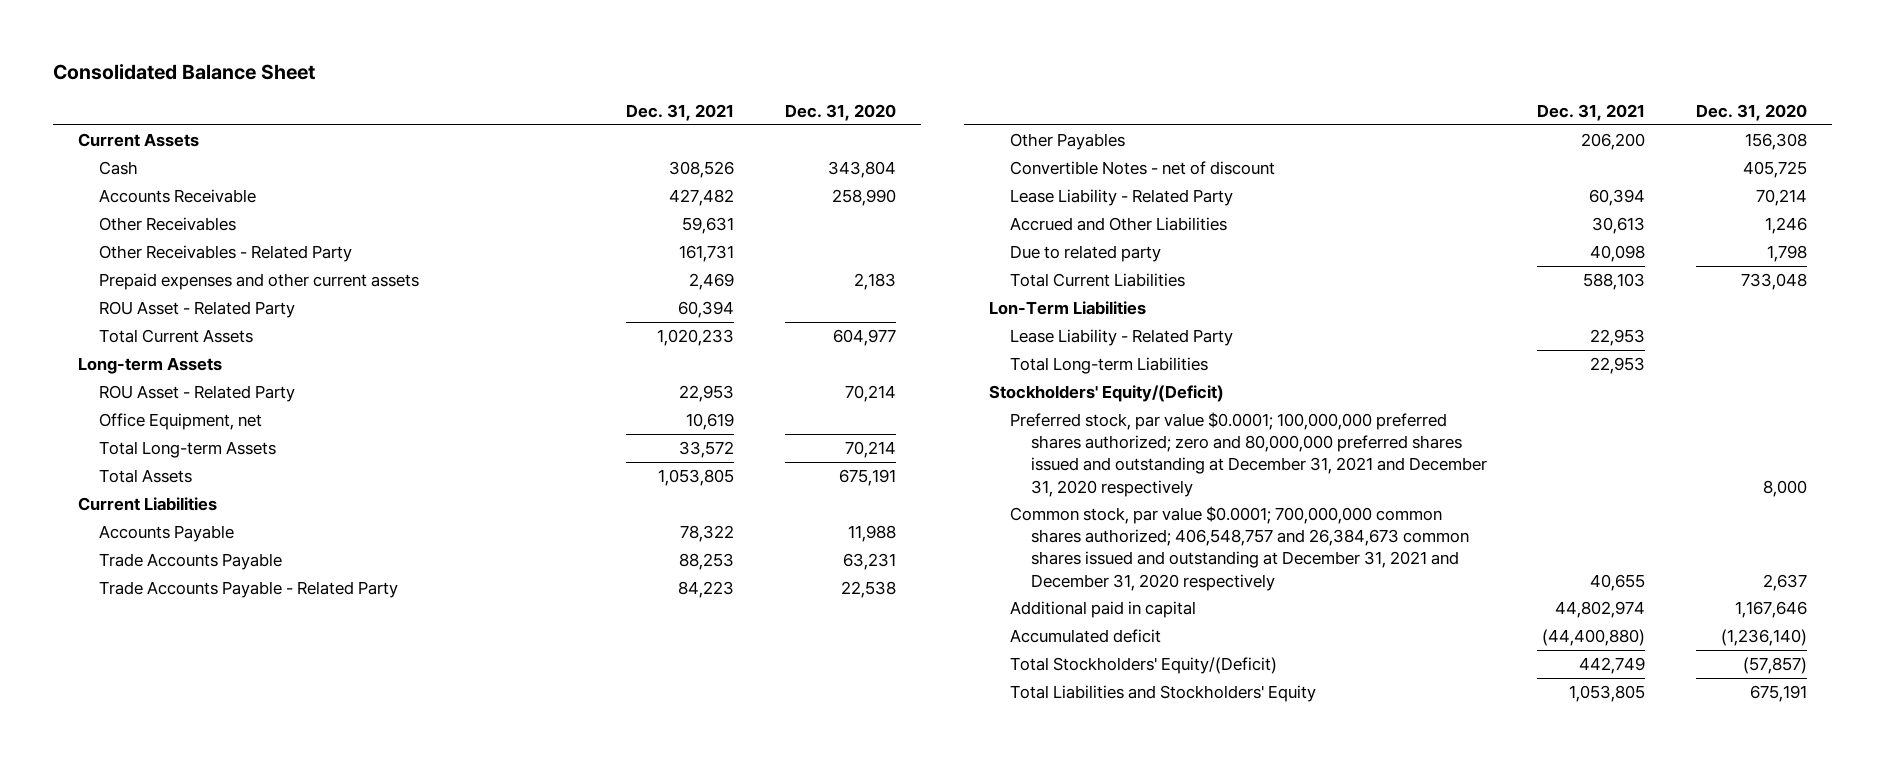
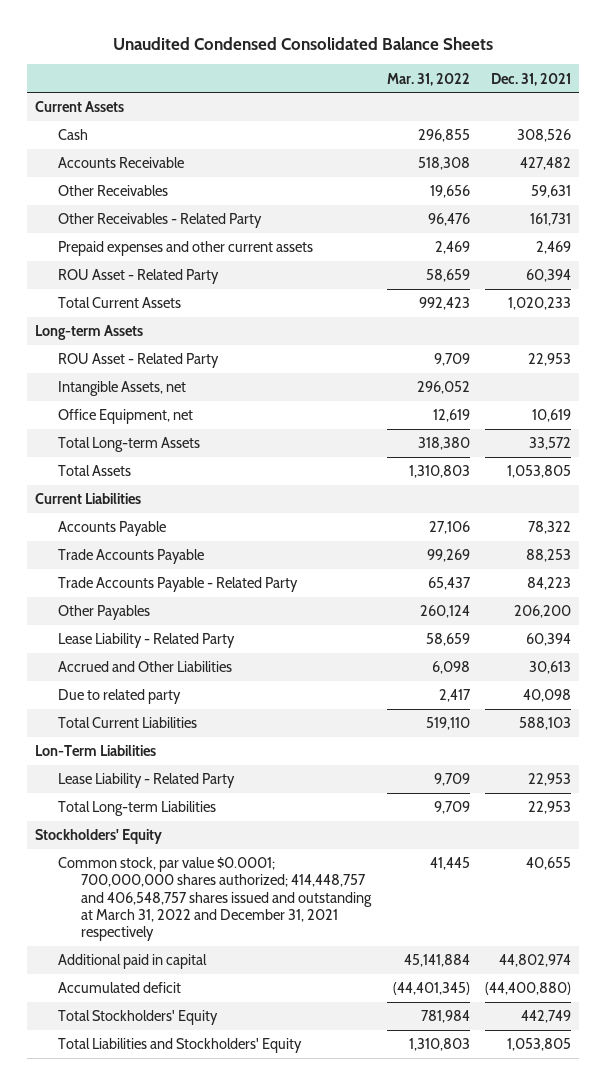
[52,64,315,81] Consolidated Balance Sheet -> [112,36,493,50] Unaudited Condensed Consolidated Balance Sheets
[784,103,896,121] Dec. 31, 2020 -> none
none -> [386,72,470,86] Mar. 31, 2022
none -> [57,381,186,397] Intangible Assets, net
[1010,161,1276,176] Convertible Notes - net of discount -> none
[1010,412,1487,497] Preferred stock, par value $0.0001; 100,000,000 preferred shares authorized; zero and 80,000,000 preferred shares issued and outstanding at December 31, 2021 and December 31, 2020 respectively -> none
[989,385,1225,403] Stockholders' Equity/(Deficit) -> [34,829,162,845] Stockholders' Equity
[1010,506,1469,591] Common stock, par value $0.0001; 700,000,000 common shares authorized; 406,548,757 and 26,384,673 common shares issued and outstanding at December 31, 2021 and December 31, 2020 respectively -> [57,857,373,942] Common stock, par value $0.0001; 700,000,000 shares authorized; 414,448,757 and 406,548,757 shares issued and outstanding at March 31, 2022 and December 31, 2021 respectively
[1010,657,1278,675] Total Stockholders' Equity/(Deficit) -> [57,1010,218,1026] Total Stockholders' Equity

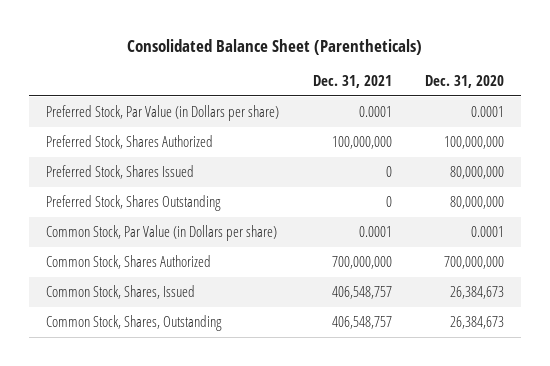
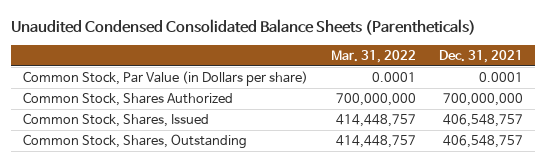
[127,38,423,55] Consolidated Balance Sheet (Parentheticals) -> [11,18,477,35] Unaudited Condensed Consolidated Balance Sheets (Parentheticals)
[425,75,505,89] Dec. 31, 2020 -> none
none -> [331,49,417,63] Mar. 31, 2022
[45,104,279,121] Preferred Stock, Par Value (in Dollars per share) -> none
[45,134,213,149] Preferred Stock, Shares Authorized -> none
[45,164,194,179] Preferred Stock, Shares Issued -> none
[45,194,221,211] Preferred Stock, Shares Outstanding -> none

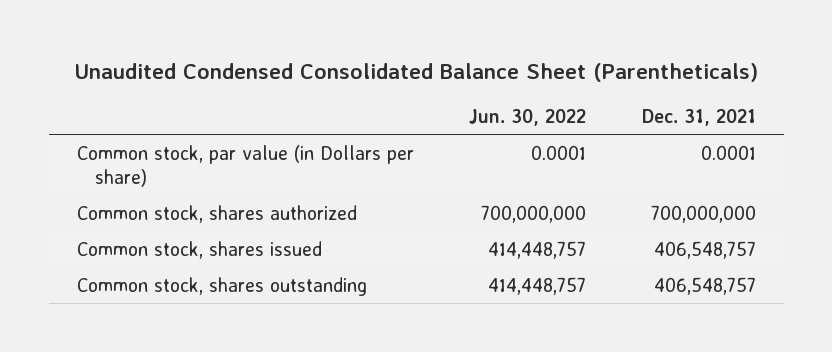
[11,18,477,35] Unaudited Condensed Consolidated Balance Sheets (Parentheticals) -> [74,62,759,82] Unaudited Condensed Consolidated Balance Sheet (Parentheticals)
[331,49,417,63] Mar. 31, 2022 -> none
none -> [469,108,587,126] Jun. 30, 2022
[22,71,308,87] Common Stock, Par Value (in Dollars per share) -> [76,144,414,187] Common stock, par value (in Dollars per share)
[22,92,233,107] Common Stock, Shares Authorized -> [76,204,357,223] Common stock, shares authorized
[22,113,209,128] Common Stock, Shares, Issued -> [76,240,322,259] Common stock, shares issued
[22,134,247,150] Common Stock, Shares, Outstanding -> [76,276,367,296] Common stock, shares outstanding

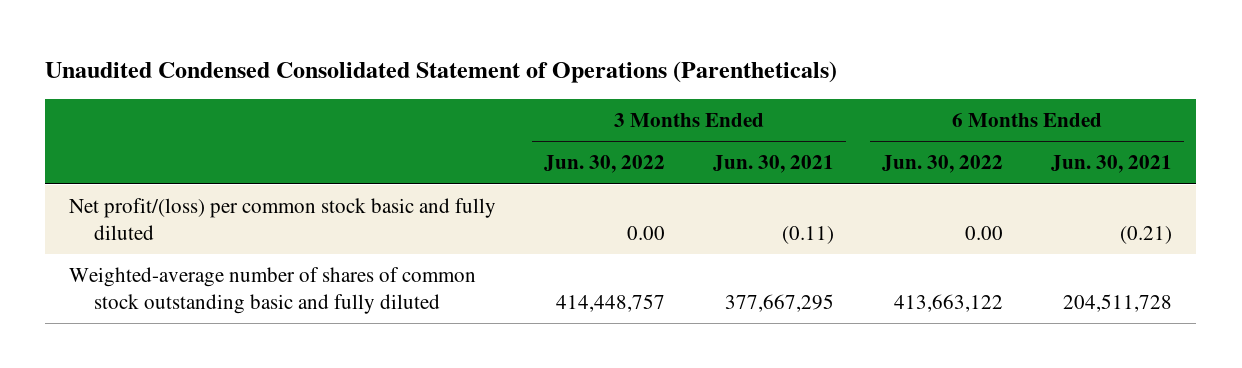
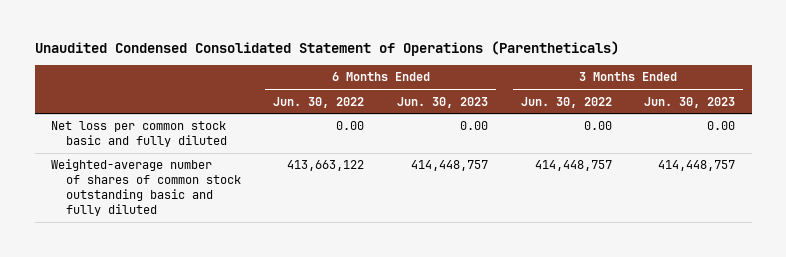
[713,155,835,174] Jun. 30, 2021 -> none
[1051,155,1173,174] Jun. 30, 2021 -> none
none -> [397,96,489,108] Jun. 30, 2023
none -> [644,96,736,108] Jun. 30, 2023
[69,198,497,240] Net profit/(loss) per common stock basic and fully diluted -> [51,121,227,148] Net loss per common stock basic and fully diluted

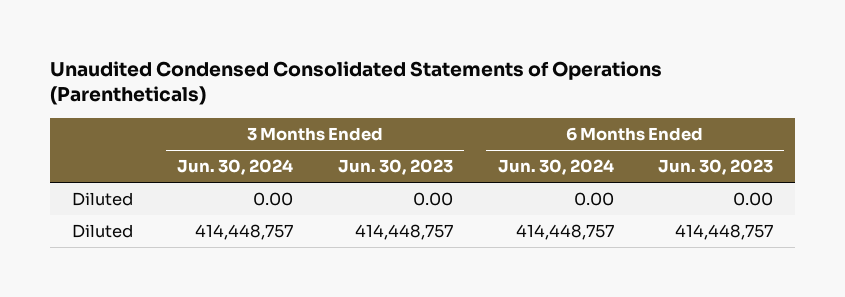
[34,41,619,57] Unaudited Condensed Consolidated Statement of Operations (Parentheticals) -> [49,60,662,106] Unaudited Condensed Consolidated Statements of Operations (Parentheticals)
[273,96,365,108] Jun. 30, 2022 -> none
[520,96,612,108] Jun. 30, 2022 -> none
none -> [177,159,294,176] Jun. 30, 2024
none -> [497,159,614,176] Jun. 30, 2024
[51,121,227,148] Net loss per common stock basic and fully diluted -> [71,192,133,207] Diluted
[51,159,241,217] Weighted-average number of shares of common stock outstanding basic and fully diluted -> [71,224,133,239] Diluted

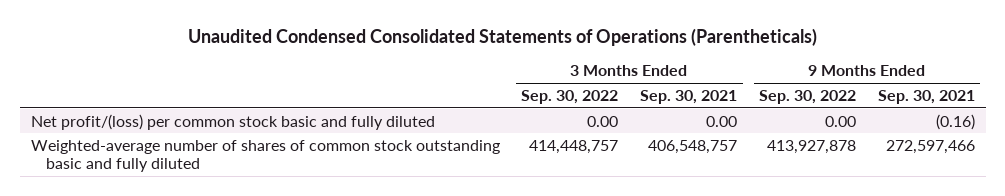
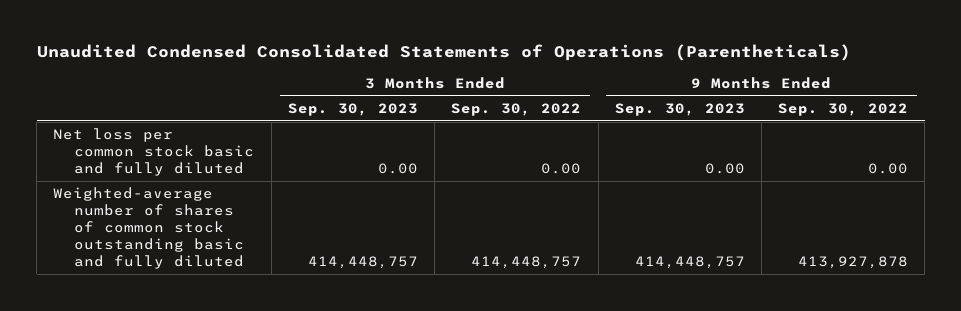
[640,89,738,104] Sep. 30, 2021 -> none
[877,89,975,104] Sep. 30, 2021 -> none
none -> [287,102,418,116] Sep. 30, 2023
none -> [614,102,745,116] Sep. 30, 2023
[30,113,435,130] Net profit/(loss) per common stock basic and fully diluted -> [53,128,255,177] Net loss per common stock basic and fully diluted

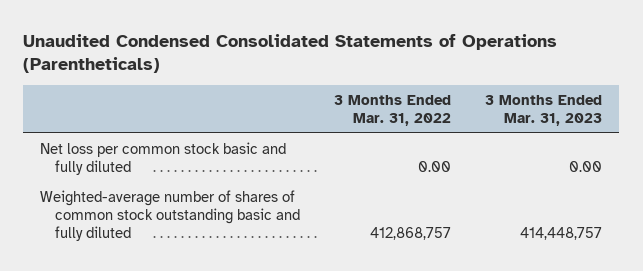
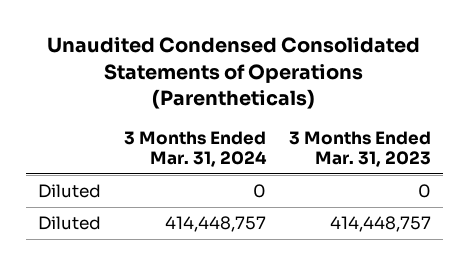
[333,95,451,127] 3 Months Ended Mar. 31, 2022 -> none
none -> [123,130,267,167] 3 Months Ended Mar. 31, 2024
[40,141,287,176] Net loss per common stock basic and fully diluted -> none
none -> [37,184,101,199] Diluted
[40,189,300,242] Weighted-average number of shares of common stock outstanding basic and fully diluted -> [37,216,101,231] Diluted

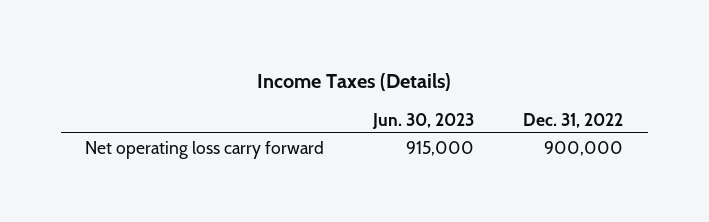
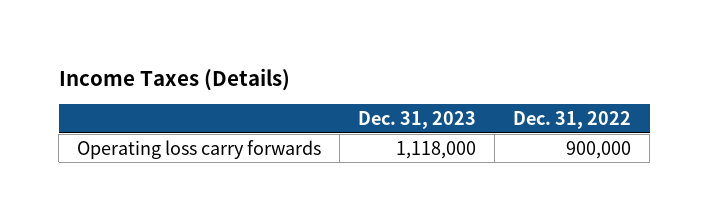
[372,112,475,129] Jun. 30, 2023 -> none
none -> [358,111,477,130] Dec. 31, 2023
[85,140,325,159] Net operating loss carry forward -> [77,139,322,159] Operating loss carry forwards

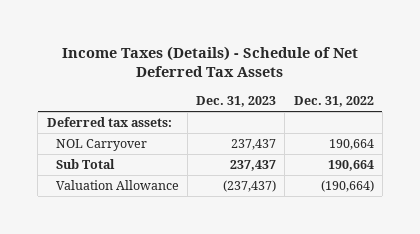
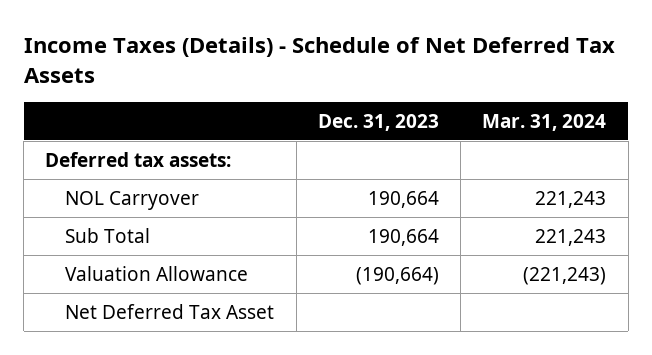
[293,96,374,108] Dec. 31, 2022 -> none
none -> [482,113,607,131] Mar. 31, 2024
[231,139,277,151] 237,437 -> [367,190,439,208] 190,664
[230,160,277,172] 237,437 -> [367,228,439,246] 190,664
[223,180,277,193] (237,437) -> [355,266,439,285] (190,664)
none -> [65,303,275,319] Net Deferred Tax Asset

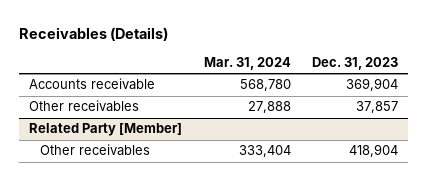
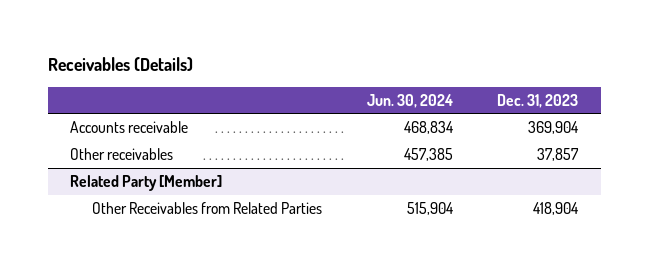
[203,56,291,70] Mar. 31, 2024 -> none
none -> [366,93,453,108] Jun. 30, 2024
[39,144,150,157] Other receivables -> [91,202,322,215] Other Receivables from Related Parties

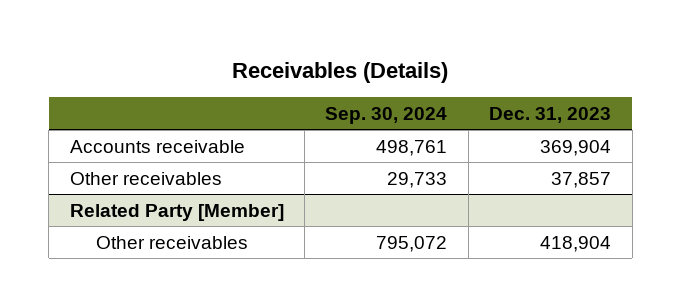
[366,93,453,108] Jun. 30, 2024 -> none
none -> [325,106,448,124] Sep. 30, 2024
[91,202,322,215] Other Receivables from Related Parties -> [96,235,249,249] Other receivables

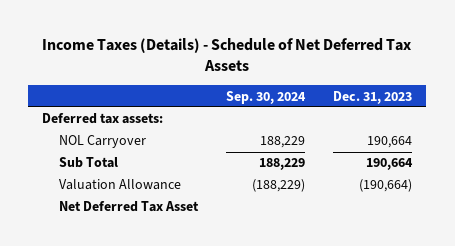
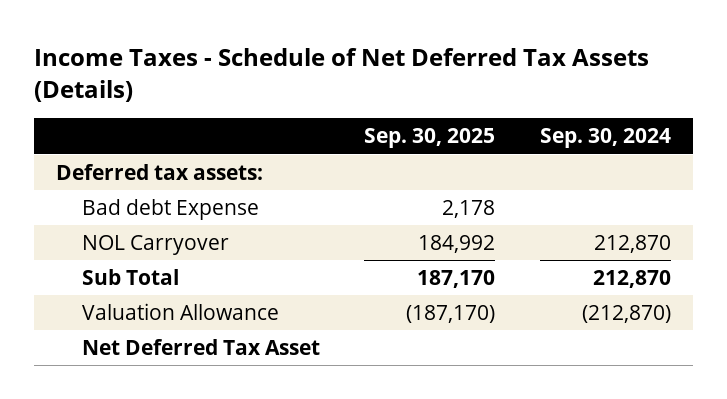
[42,37,412,72] Income Taxes (Details) - Schedule of Net Deferred Tax Assets -> [33,47,649,102] Income Taxes - Schedule of Net Deferred Tax Assets (Details)
[333,90,413,104] Dec. 31, 2023 -> none
none -> [364,128,496,149] Sep. 30, 2025
none -> [81,198,259,220] Bad debt Expense
[260,136,306,149] 188,229 -> [593,234,671,253] 212,870
[259,158,306,171] 188,229 -> [592,269,671,288] 212,870
[252,179,306,193] (188,229) -> [581,304,671,323] (212,870)

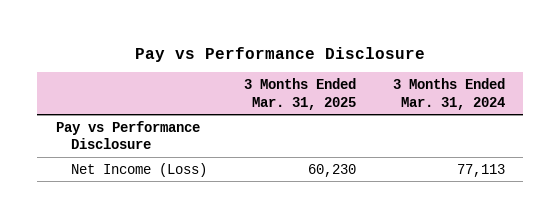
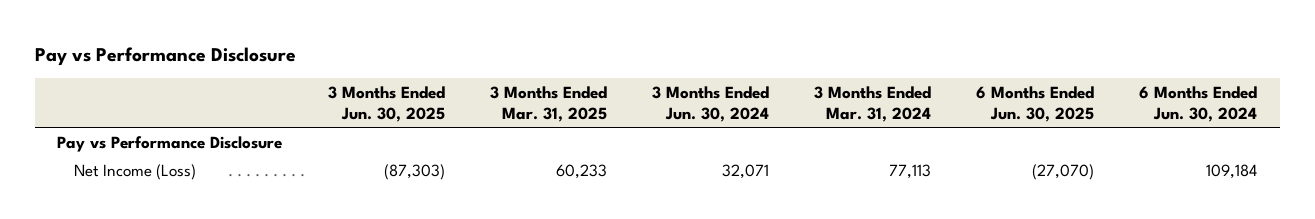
none -> [327,86,445,122] 3 Months Ended Jun. 30, 2025
none -> [651,86,769,122] 3 Months Ended Jun. 30, 2024
none -> [976,86,1095,122] 6 Months Ended Jun. 30, 2025
none -> [1139,86,1258,122] 6 Months Ended Jun. 30, 2024
[308,163,357,177] 60,230 -> [555,163,607,179] 60,233

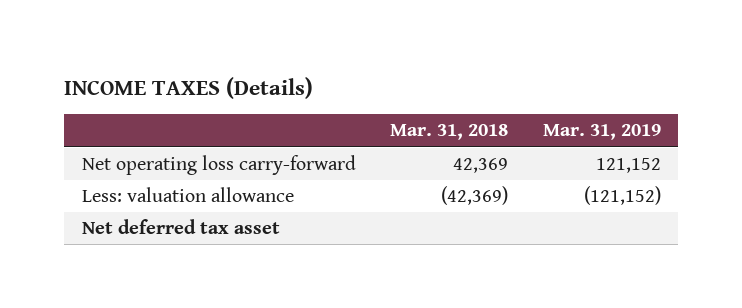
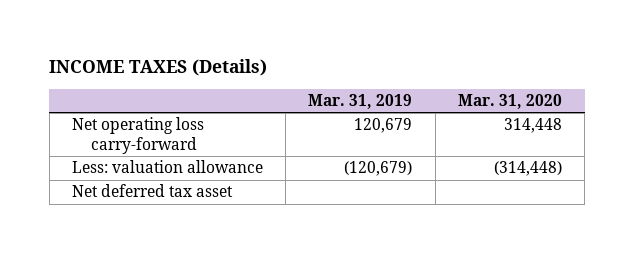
[390,124,509,141] Mar. 31, 2018 -> none
none -> [457,93,562,109] Mar. 31, 2020
[595,158,661,174] 121,152 -> [354,118,413,134] 120,679
[583,186,661,206] (121,152) -> [344,161,413,177] (120,679)

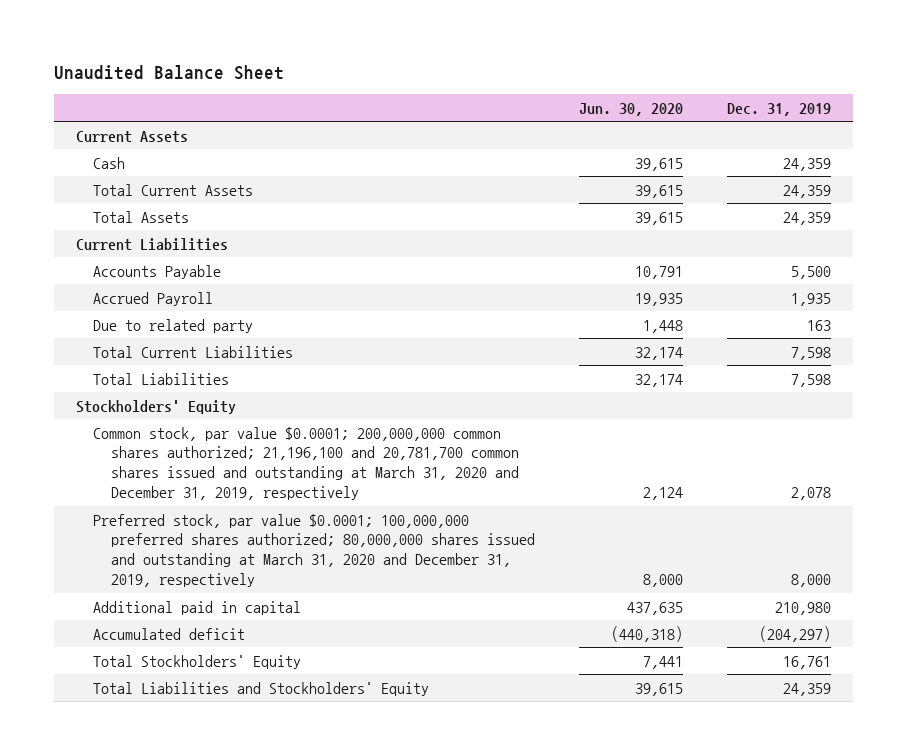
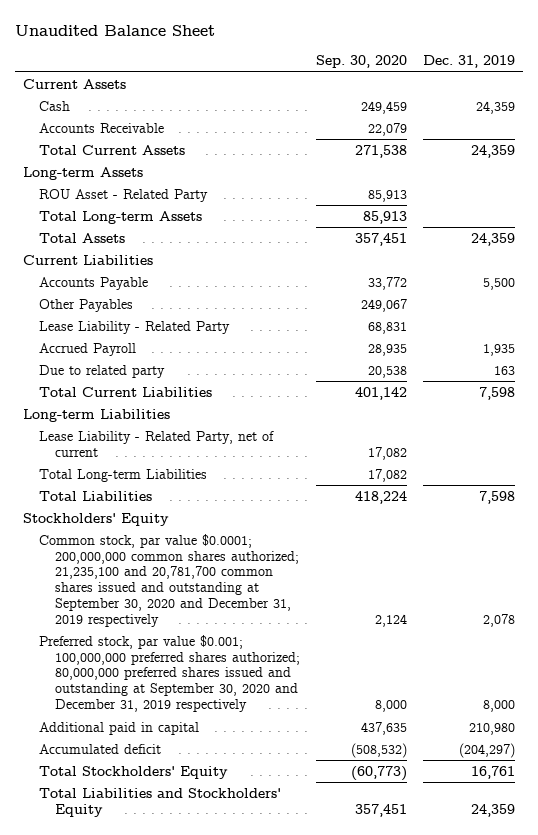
[578,102,683,116] Jun. 30, 2020 -> none
none -> [315,55,407,69] Sep. 30, 2020
none -> [39,122,165,133] Accounts Receivable
none -> [23,166,144,180] Long-term Assets
none -> [39,188,209,202] ROU Asset - Related Party
none -> [39,210,203,224] Total Long-term Assets
none -> [39,298,134,312] Other Payables
none -> [39,320,231,334] Lease Liability - Related Party
none -> [23,408,171,422] Long-term Liabilities
none -> [39,430,275,457] Lease Liability - Related Party, net of current
none -> [39,468,208,482] Total Long-term Liabilities
[93,426,519,501] Common stock, par value $0.0001; 200,000,000 common shares authorized; 21,196,100 and 20,781,700 common shares issued and outstanding at March 31, 2020 and December 31, 2019, respectively -> [39,533,299,628] Common stock, par value $0.0001; 200,000,000 common shares authorized; 21,235,100 and 20,781,700 common shares issued and outstanding at September 30, 2020 and December 31, 2019 respectively
[93,513,535,588] Preferred stock, par value $0.0001; 100,000,000 preferred shares authorized; 80,000,000 shares issued and outstanding at March 31, 2020 and December 31, 2019, respectively -> [39,634,300,713] Preferred stock, par value $0.001; 100,000,000 preferred shares authorized; 80,000,000 preferred shares issued and outstanding at September 30, 2020 and December 31, 2019 respectively

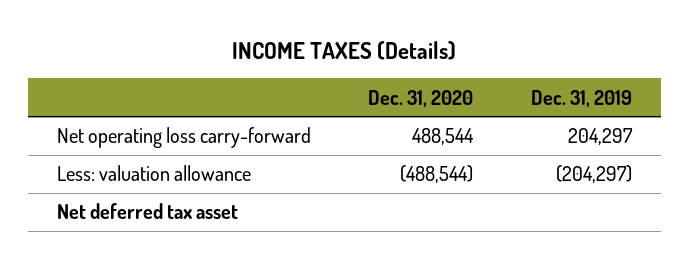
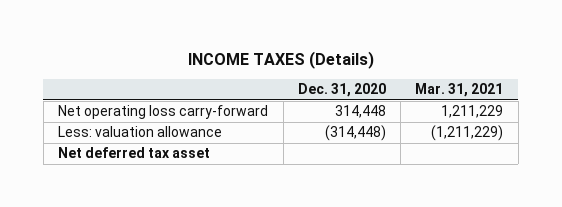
[531,89,633,107] Dec. 31, 2019 -> none
none -> [415,83,504,98] Mar. 31, 2021
[412,128,475,146] 488,544 -> [334,105,386,119] 314,448
[400,165,474,184] (488,544) -> [324,125,386,142] (314,448)

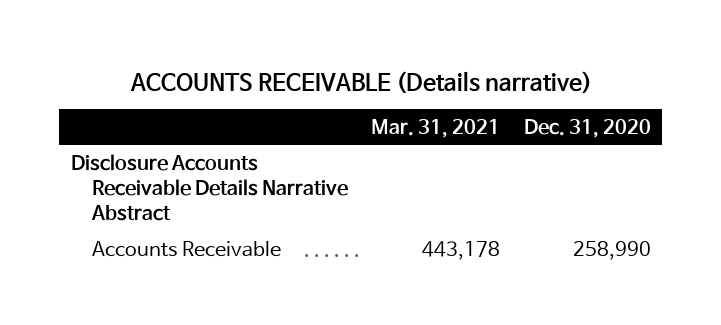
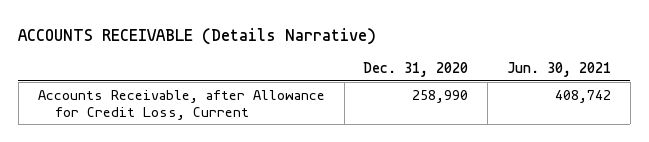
[129,70,592,94] ACCOUNTS RECEIVABLE (Details narrative) -> [18,28,377,46] ACCOUNTS RECEIVABLE (Details Narrative)
[371,118,501,138] Mar. 31, 2021 -> none
none -> [507,62,612,78] Jun. 30, 2021
[70,153,349,222] Disclosure Accounts Receivable Details Narrative Abstract -> none
[92,240,282,257] Accounts Receivable -> [37,89,325,120] Accounts Receivable, after Allowance for Credit Loss, Current

